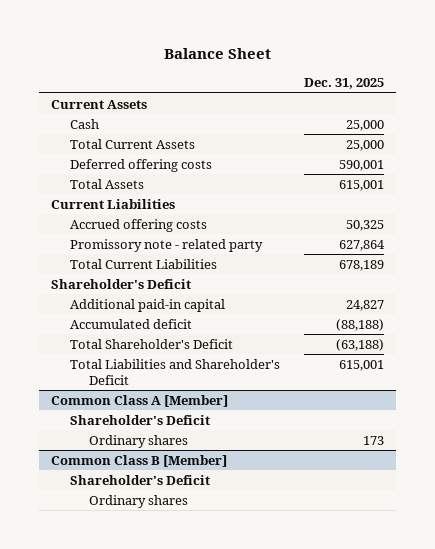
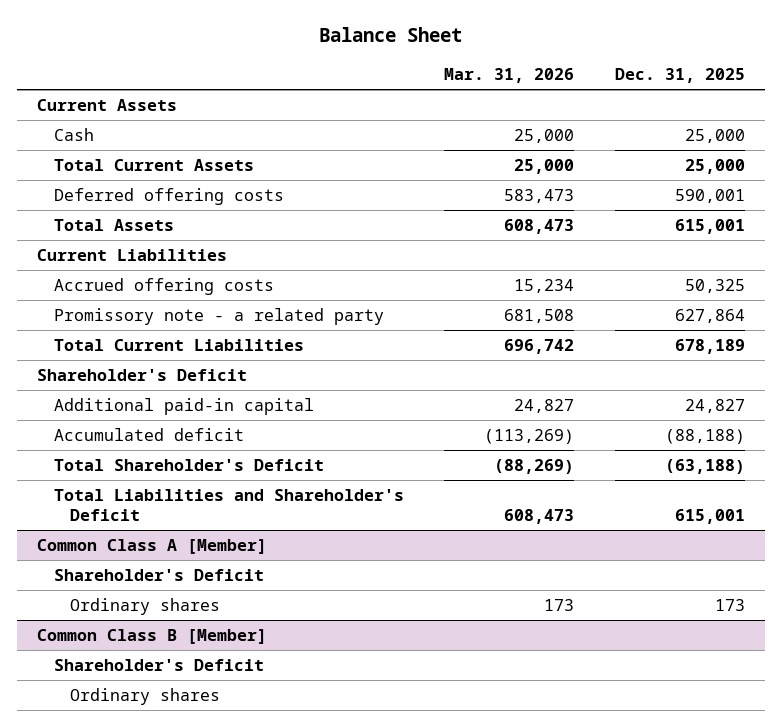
none -> [444,68,575,84] Mar. 31, 2026
[70,238,264,252] Promissory note - related party -> [53,308,384,326] Promissory note - a related party

